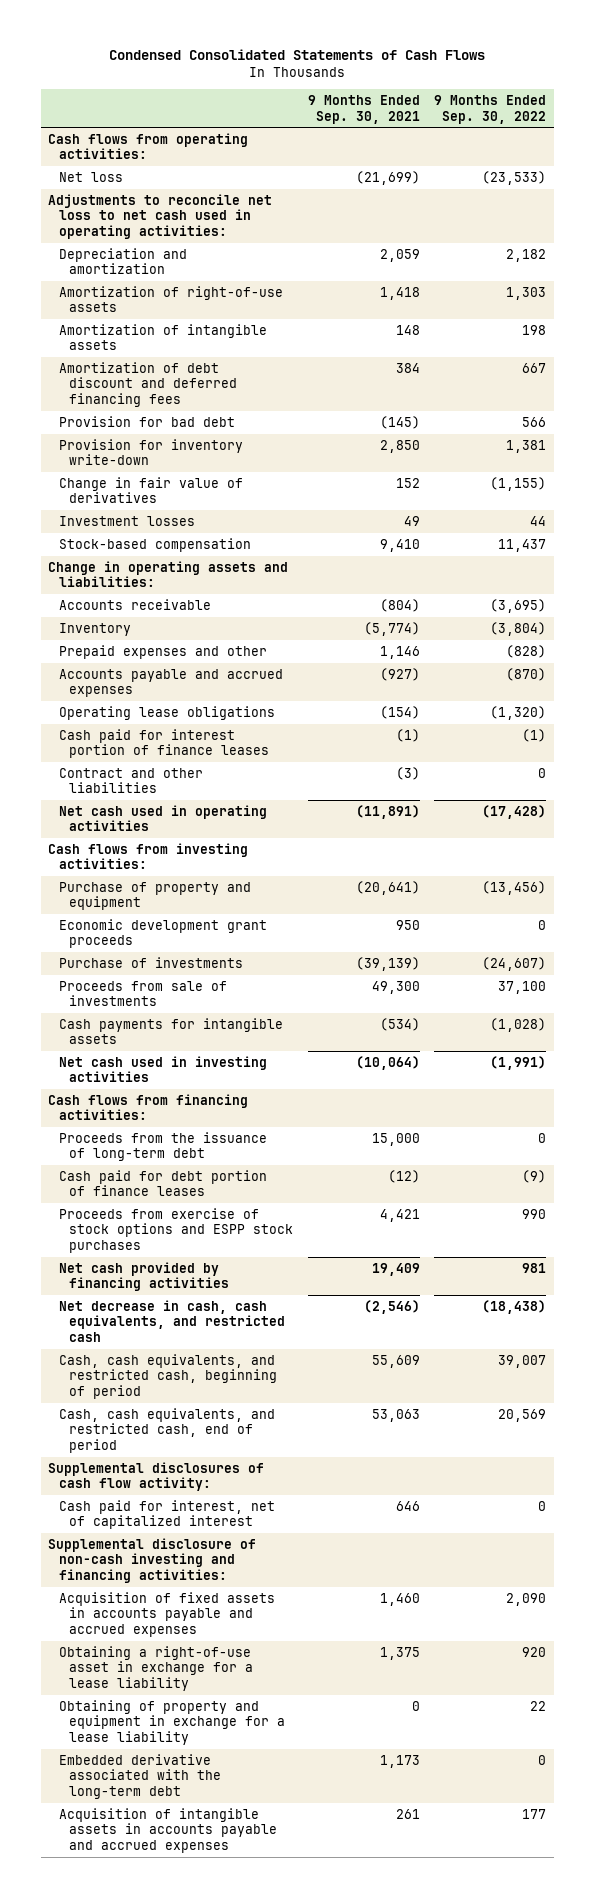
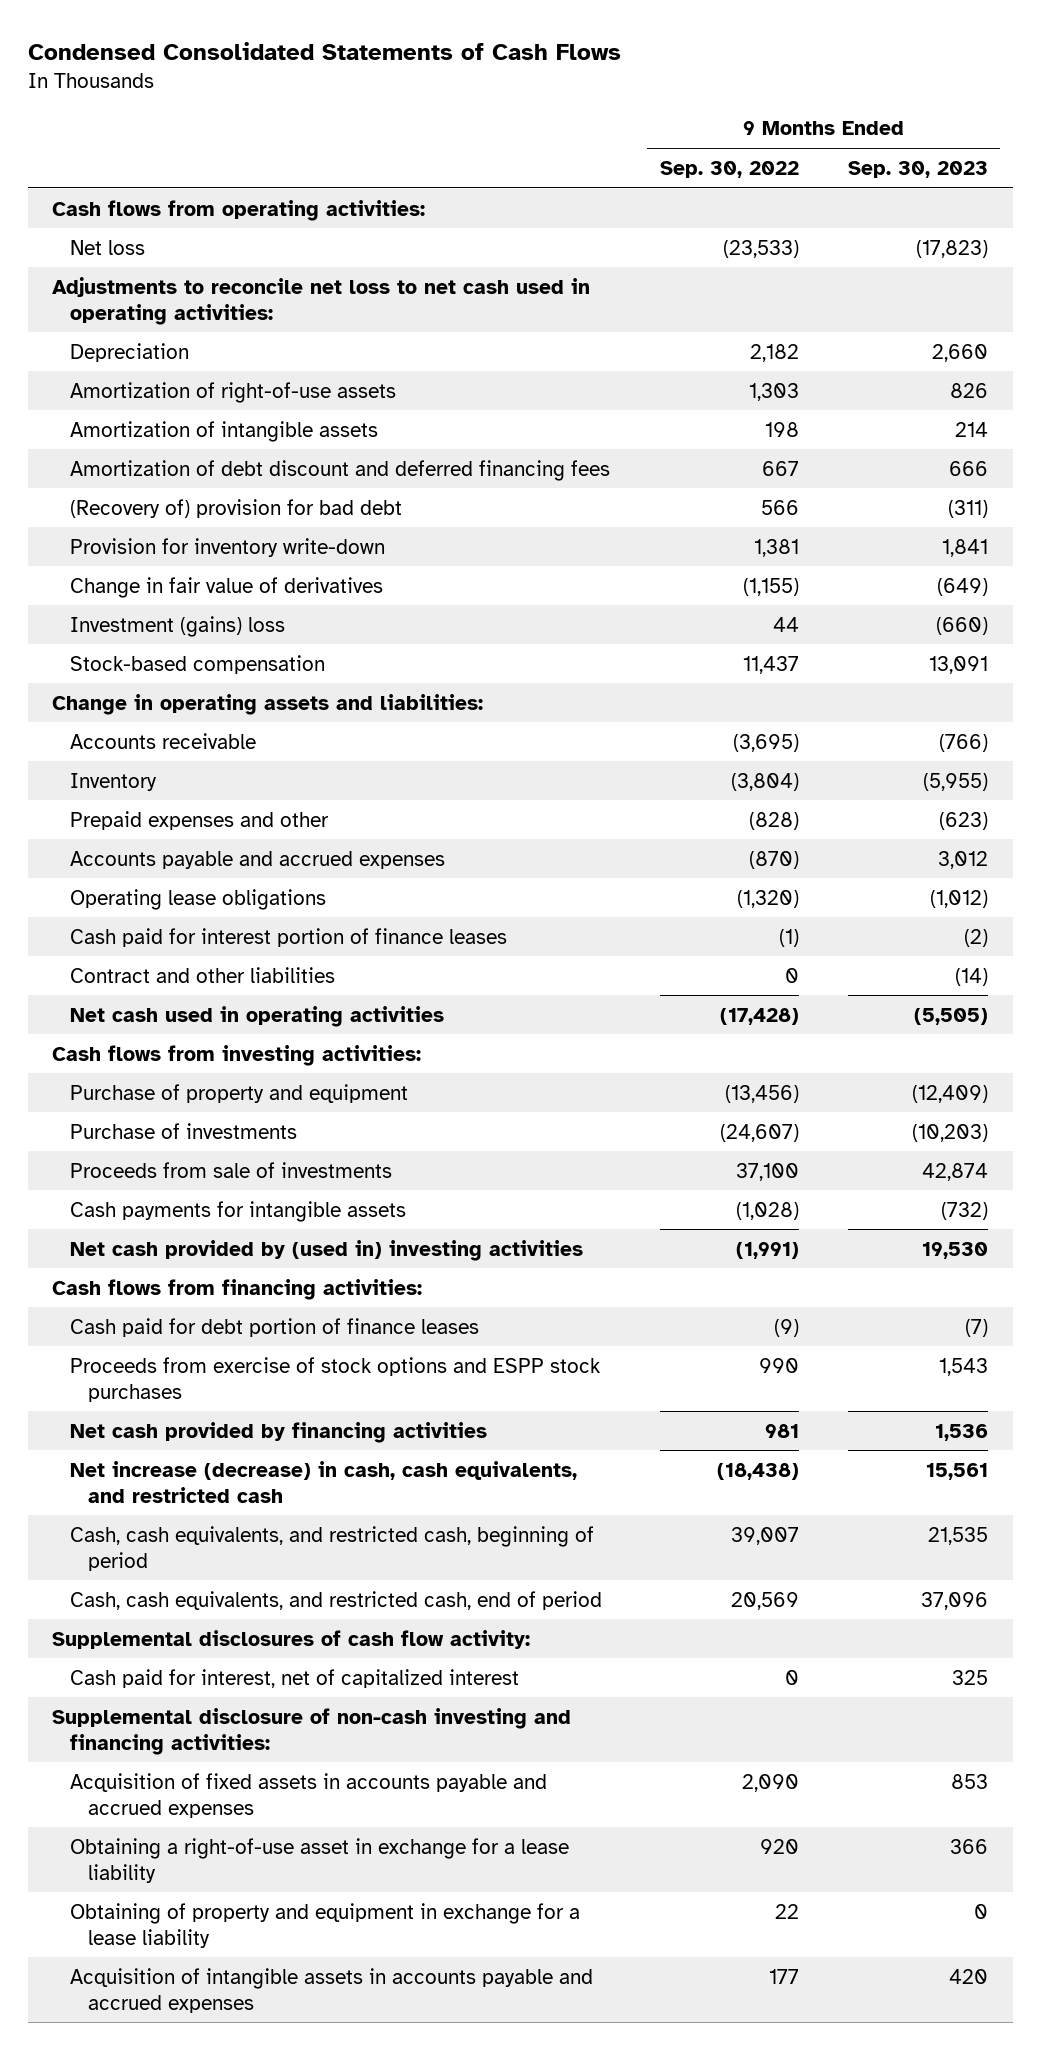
[307,95,420,124] 9 Months Ended Sep. 30, 2021 -> none
none -> [847,160,988,178] Sep. 30, 2023
[58,247,187,275] Depreciation and amortization -> [70,342,190,362] Depreciation
[58,415,235,427] Provision for bad debt -> [70,498,403,518] (Recovery of) provision for bad debt
[58,515,195,526] Investment losses -> [70,615,286,637] Investment (gains) loss
[58,918,267,949] Economic development grant proceeds -> none
[58,1055,267,1083] Net cash used in investing activities -> [70,1239,584,1261] Net cash provided by (used in) investing activities
[58,1131,267,1162] Proceeds from the issuance of long-term debt -> none
[58,1299,285,1342] Net decrease in cash, cash equivalents, and restricted cash -> [70,1460,578,1503] Net increase (decrease) in cash, cash equivalents, and restricted cash
[58,1753,221,1799] Embedded derivative associated with the long-term debt -> none

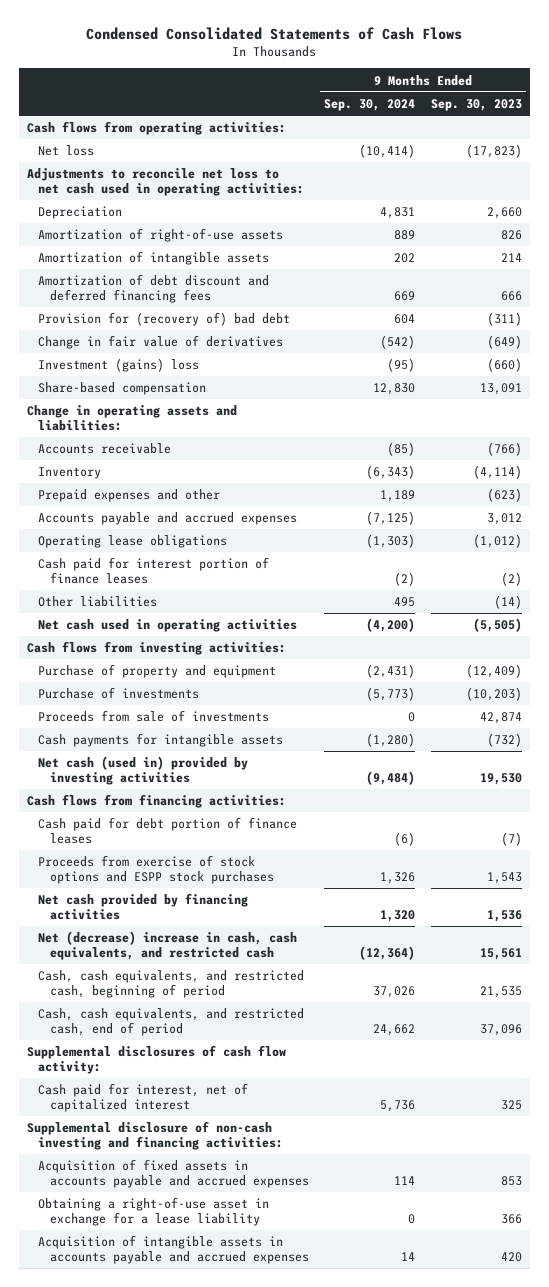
[659,160,799,178] Sep. 30, 2022 -> none
none -> [324,99,416,112] Sep. 30, 2024
[70,537,386,557] Provision for inventory write-down -> none
[70,498,403,518] (Recovery of) provision for bad debt -> [38,312,291,327] Provision for (recovery of) bad debt
[70,654,326,674] Stock-based compensation -> [38,382,207,396] Share-based compensation
[922,772,988,791] (5,955) -> [472,465,522,480] (4,114)
[70,966,336,983] Contract and other liabilities -> [38,596,158,608] Other liabilities
[70,1239,584,1261] Net cash provided by (used in) investing activities -> [38,756,249,786] Net cash (used in) provided by investing activities
[70,1460,578,1503] Net increase (decrease) in cash, cash equivalents, and restricted cash -> [38,931,298,961] Net (decrease) increase in cash, cash equivalents, and restricted cash
[70,1902,581,1948] Obtaining of property and equipment in exchange for a lease liability -> none

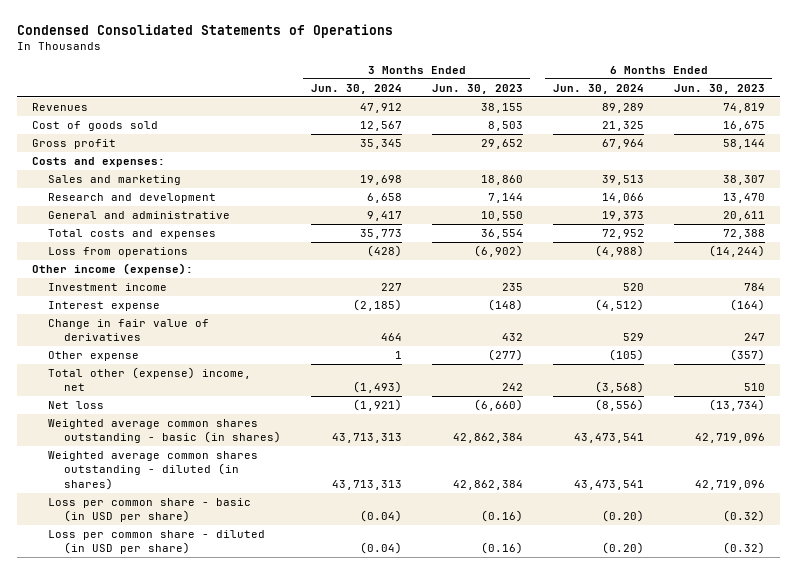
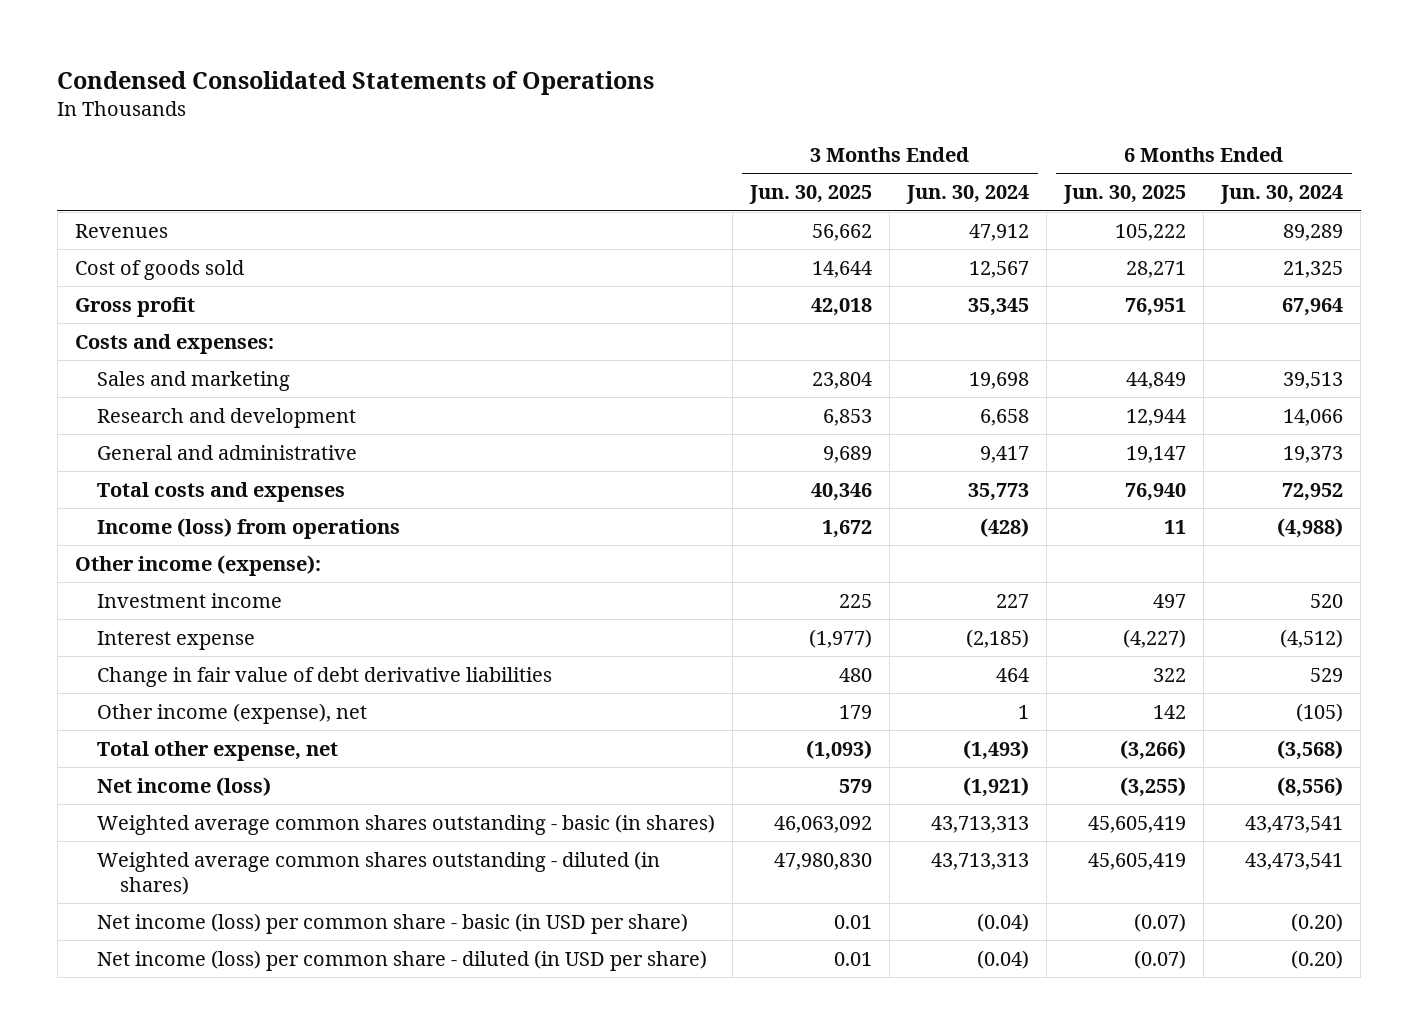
[431,83,523,94] Jun. 30, 2023 -> none
[673,83,765,94] Jun. 30, 2023 -> none
none -> [749,185,873,205] Jun. 30, 2025
none -> [1063,185,1187,205] Jun. 30, 2025
[48,247,189,258] Loss from operations -> [97,517,401,539] Income (loss) from operations
[48,319,210,342] Change in fair value of derivatives -> [97,666,553,687] Change in fair value of debt derivative liabilities
[48,351,140,362] Other expense -> [97,702,368,724] Other income (expense), net
[48,367,252,392] Total other (expense) income, net -> [97,740,339,761] Total other expense, net
[48,401,105,410] Net loss -> [97,776,272,796] Net income (loss)
[48,498,252,523] Loss per common share - basic (in USD per share) -> [97,912,689,934] Net income (loss) per common share - basic (in USD per share)
[48,530,266,555] Loss per common share - diluted (in USD per share) -> [97,949,708,971] Net income (loss) per common share - diluted (in USD per share)

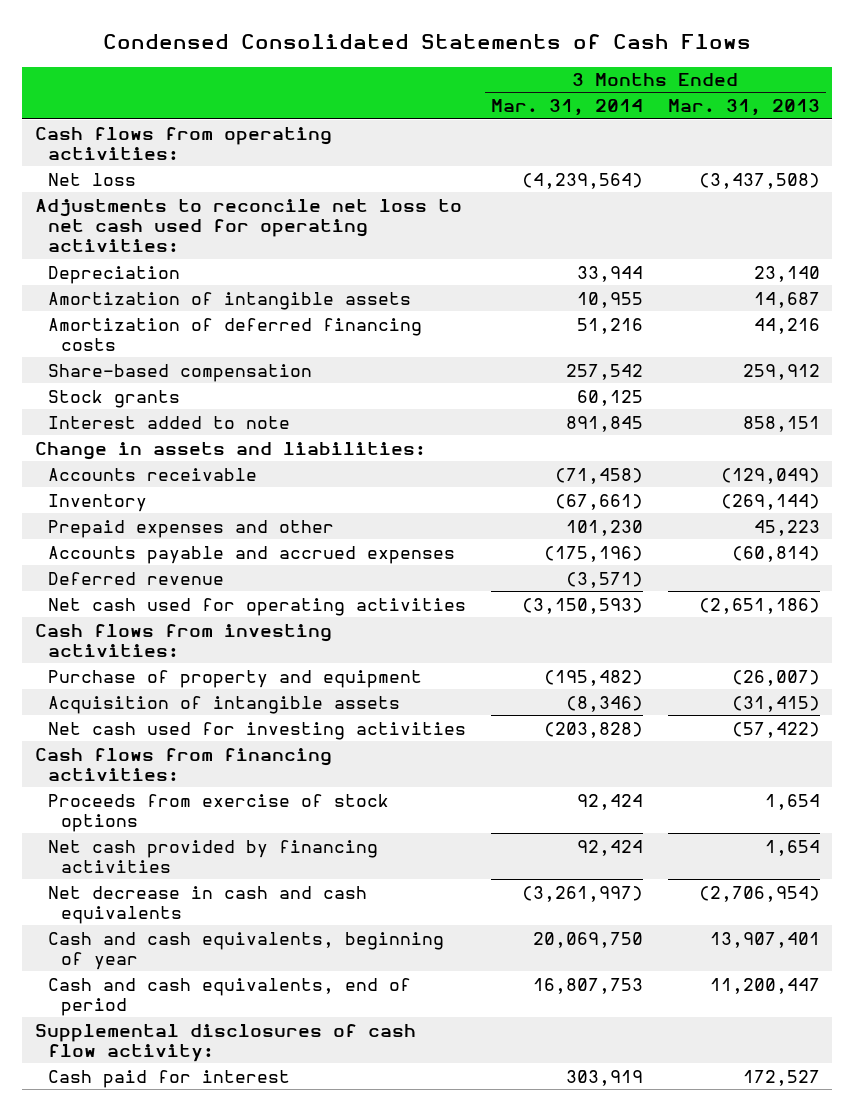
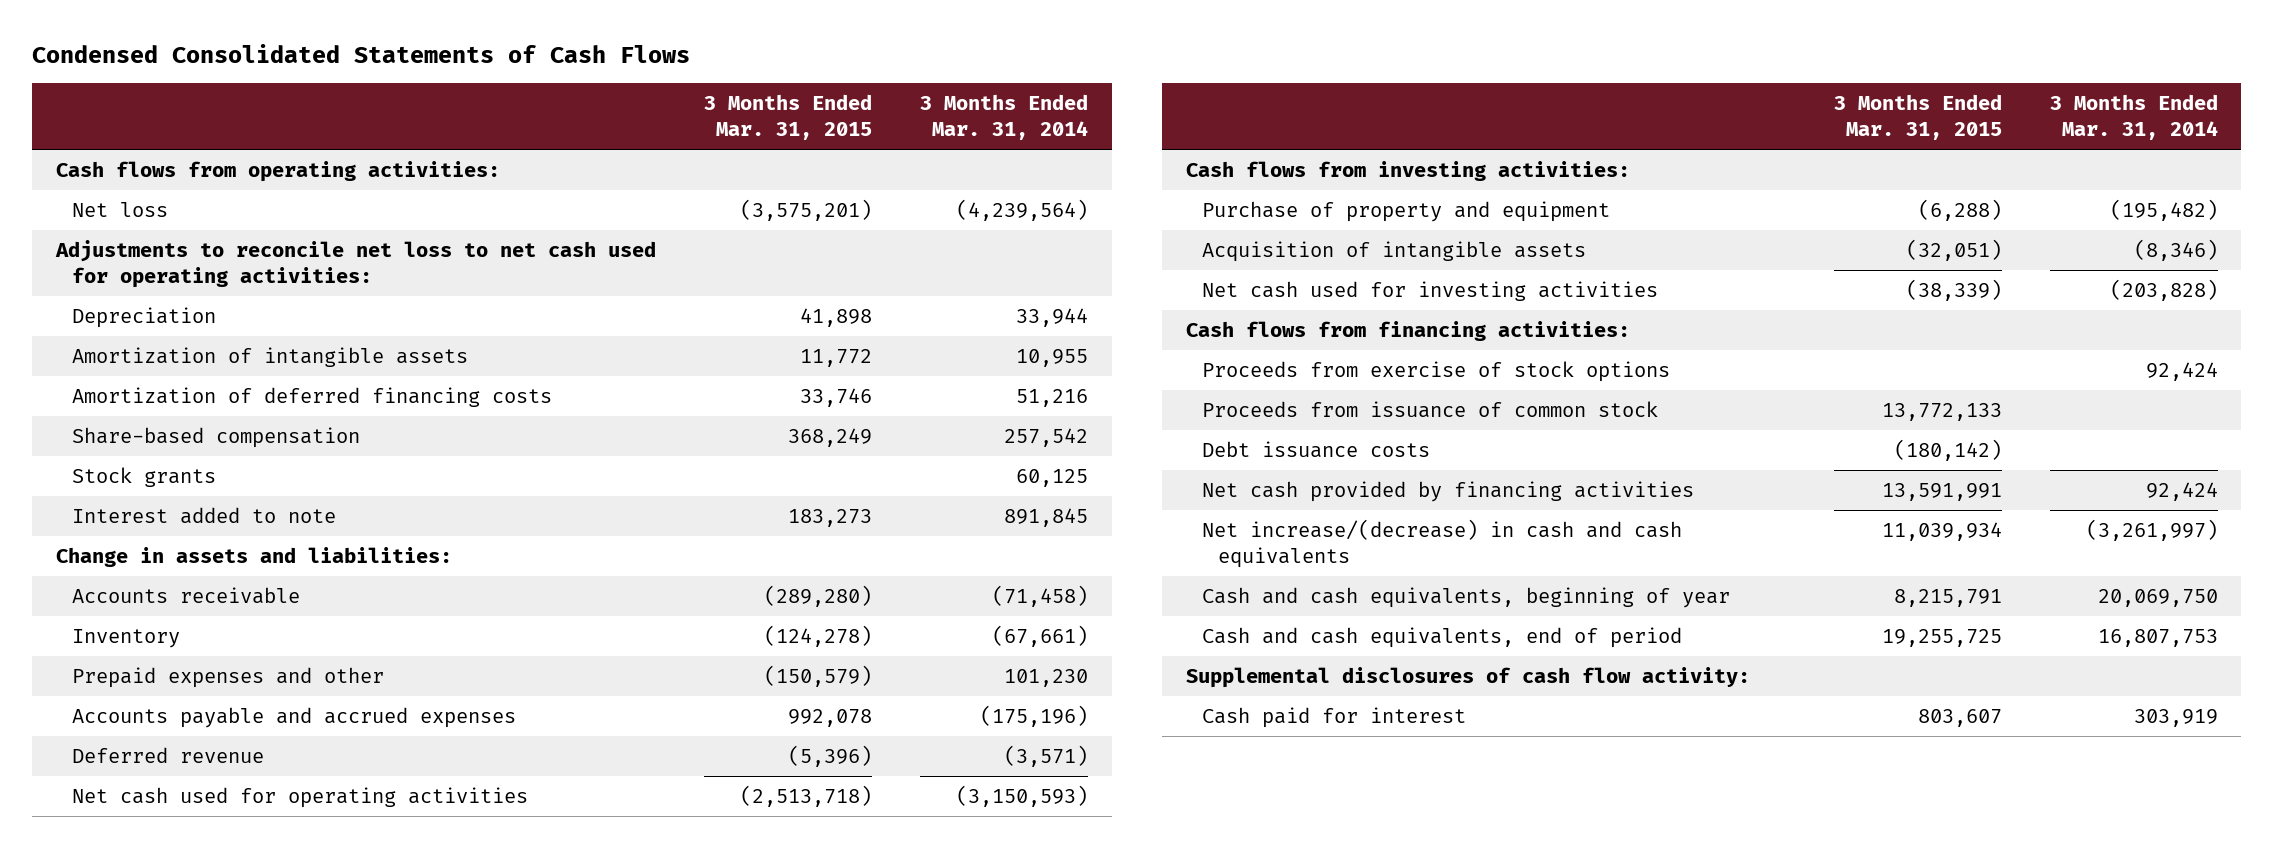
[667,99,820,117] Mar. 31, 2013 -> none
none -> [703,94,872,141] 3 Months Ended Mar. 31, 2015
none -> [1201,400,1658,418] Proceeds from issuance of common stock
none -> [1201,440,1430,458] Debt issuance costs
[48,885,368,924] Net decrease in cash and cash equivalents -> [1201,518,1682,568] Net increase/(decrease) in cash and cash equivalents

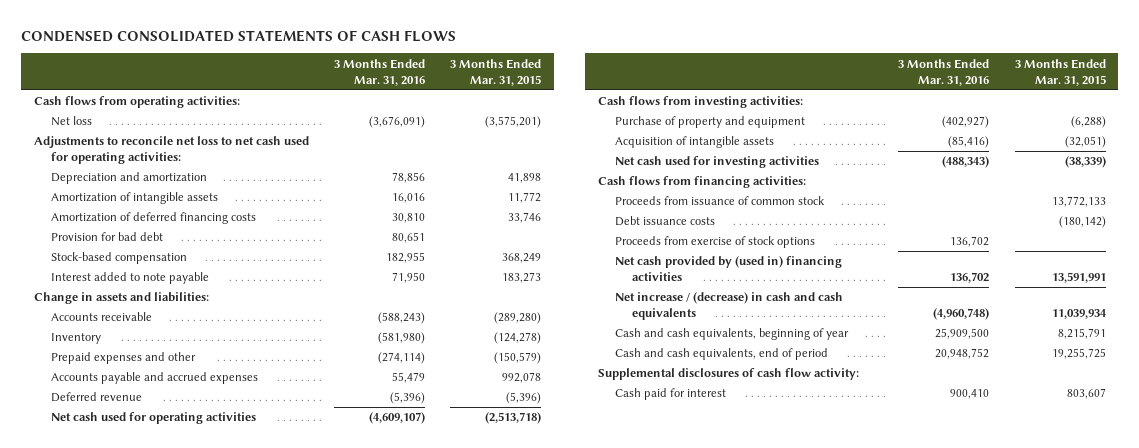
[31,44,690,64] Condensed Consolidated Statements of Cash Flows -> [21,29,457,42] CONDENSED CONSOLIDATED STATEMENTS OF CASH FLOWS
[919,94,1088,141] 3 Months Ended Mar. 31, 2014 -> none
none -> [334,58,426,86] 3 Months Ended Mar. 31, 2016
[71,306,216,328] Depreciation -> [50,172,207,185] Depreciation and amortization
[71,466,216,487] Stock grants -> none
none -> [50,232,163,242] Provision for bad debt
[71,426,360,448] Share-based compensation -> [50,252,187,265] Stock-based compensation
[71,506,336,524] Interest added to note -> [50,272,209,285] Interest added to note payable
[1201,360,1670,382] Proceeds from exercise of stock options -> [615,236,816,249] Proceeds from exercise of stock options
[1201,480,1694,502] Net cash provided by financing activities -> [615,256,843,282] Net cash provided by (used in) financing activities
[1201,518,1682,568] Net increase/(decrease) in cash and cash equivalents -> [615,292,844,321] Net increase / (decrease) in cash and cash equivalents

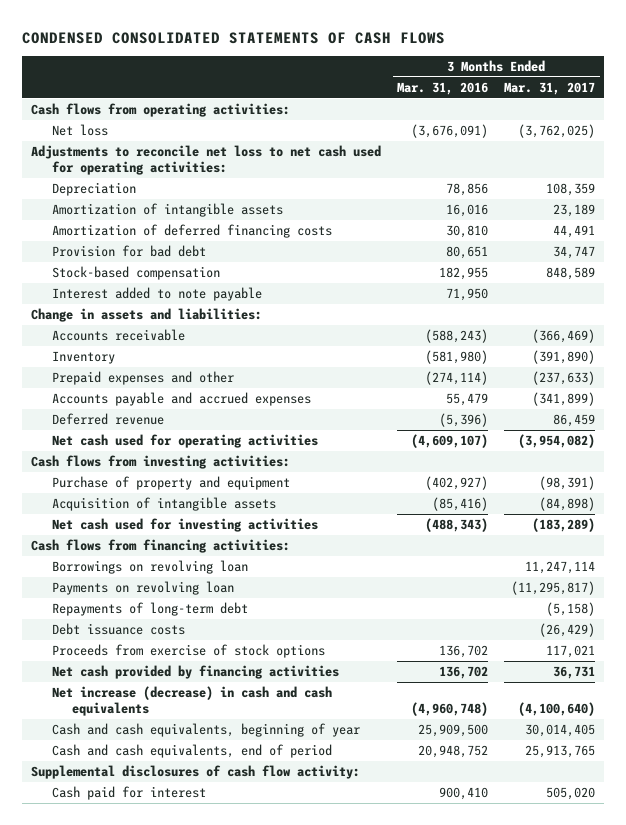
[450,58,542,86] 3 Months Ended Mar. 31, 2015 -> none
none -> [504,81,596,95] Mar. 31, 2017
[50,172,207,185] Depreciation and amortization -> [51,182,136,197] Depreciation
[615,196,826,206] Proceeds from issuance of common stock -> none
none -> [51,560,248,575] Borrowings on revolving loan
none -> [51,581,234,596] Payments on revolving loan
none -> [51,602,248,617] Repayments of long-term debt
[615,256,843,282] Net cash provided by (used in) financing activities -> [51,665,339,680] Net cash provided by financing activities
[615,292,844,321] Net increase / (decrease) in cash and cash equivalents -> [51,686,332,717] Net increase (decrease) in cash and cash equivalents

